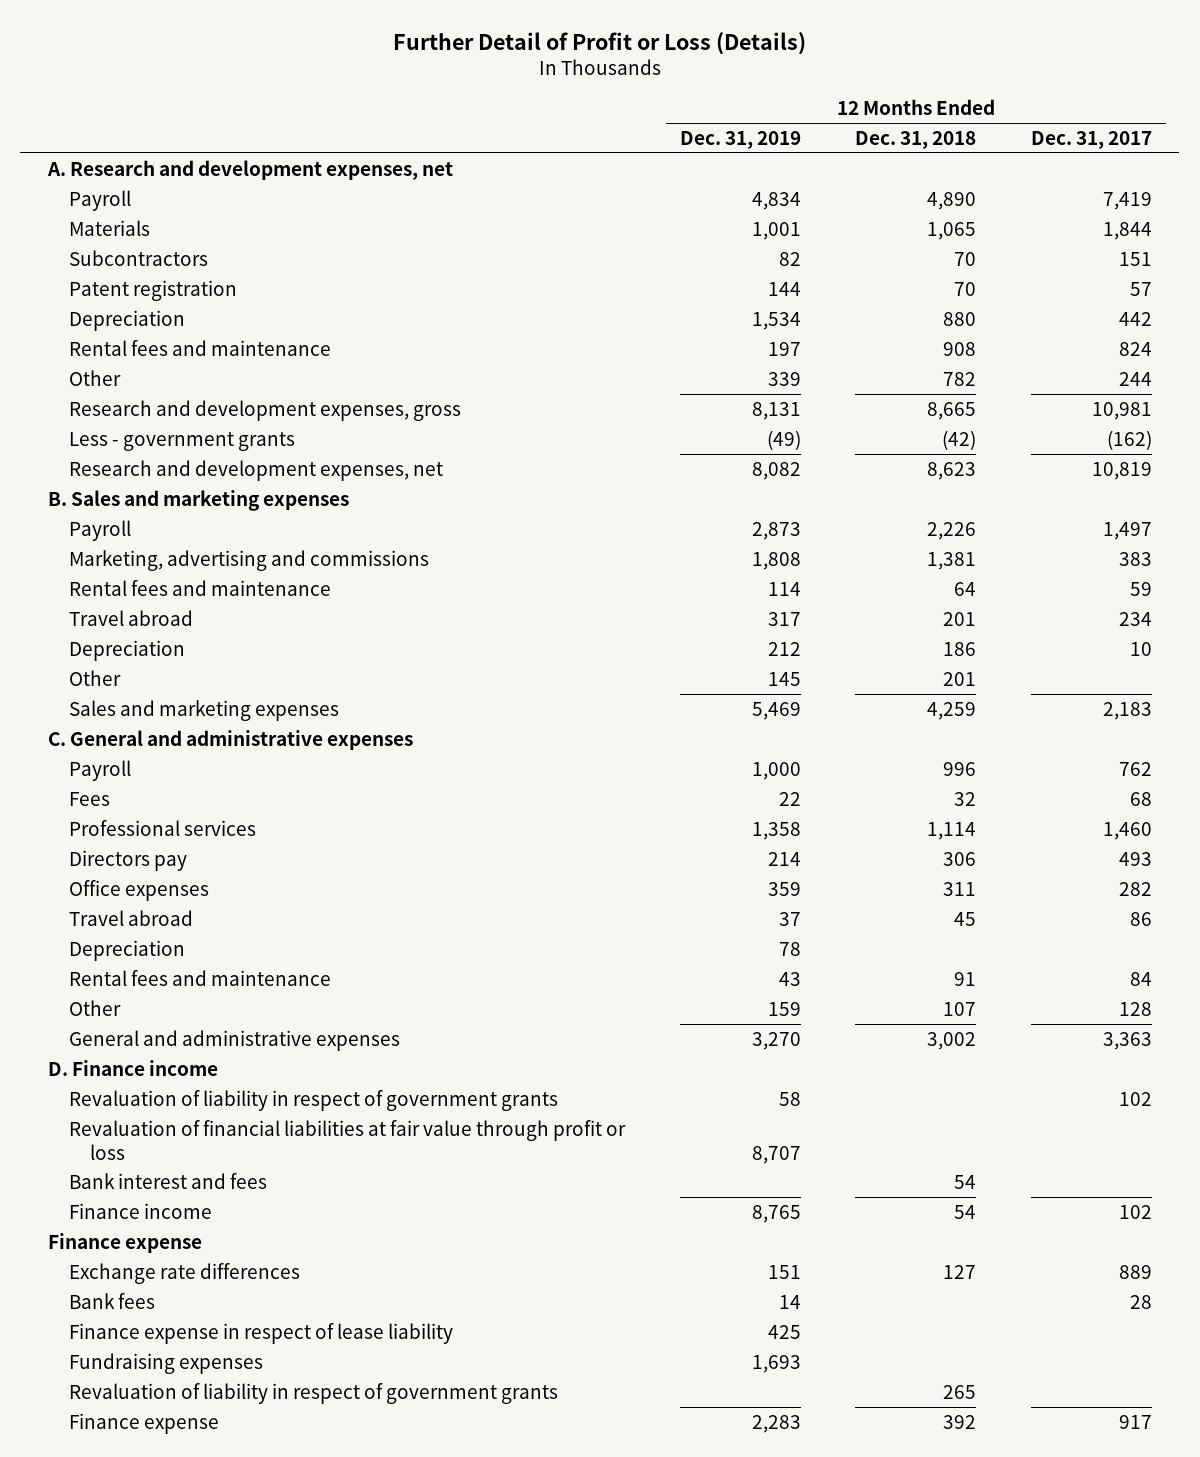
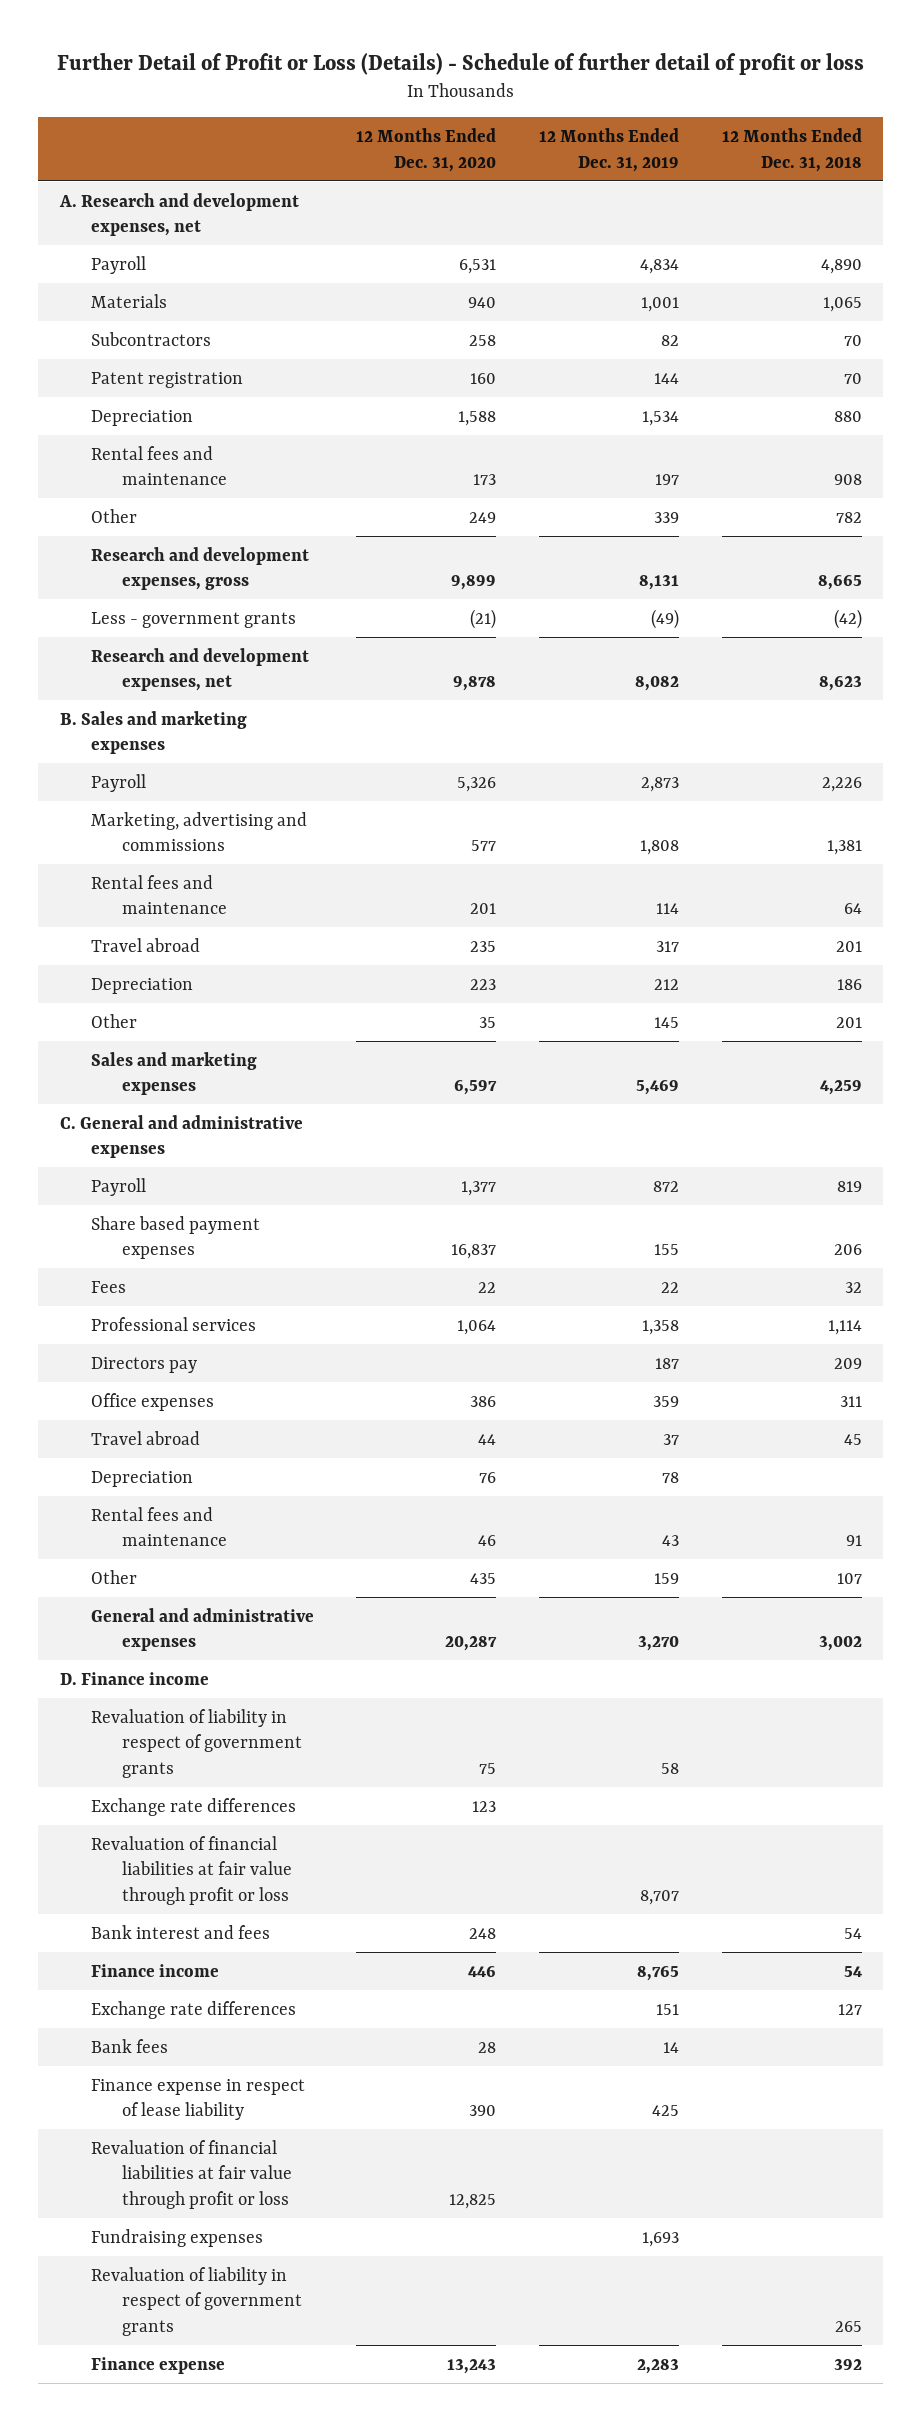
[392,31,806,55] Further Detail of Profit or Loss (Details) -> [56,52,864,75] Further Detail of Profit or Loss (Details) - Schedule of further detail of profit or loss
[1031,130,1153,149] Dec. 31, 2017 -> none
none -> [356,127,497,172] 12 Months Ended Dec. 31, 2020
[751,761,801,780] 1,000 -> [653,1180,680,1192] 872
[943,761,977,776] 996 -> [836,1180,862,1192] 819
none -> [90,1215,260,1260] Share based payment expenses
[767,851,801,866] 214 -> [655,1357,680,1369] 187
[943,851,977,866] 306 -> [833,1357,862,1369] 209
none -> [90,1797,296,1816] Exchange rate differences
[47,1232,202,1253] Finance expense -> none
none -> [90,2139,292,2209] Revaluation of financial liabilities at fair value through profit or loss

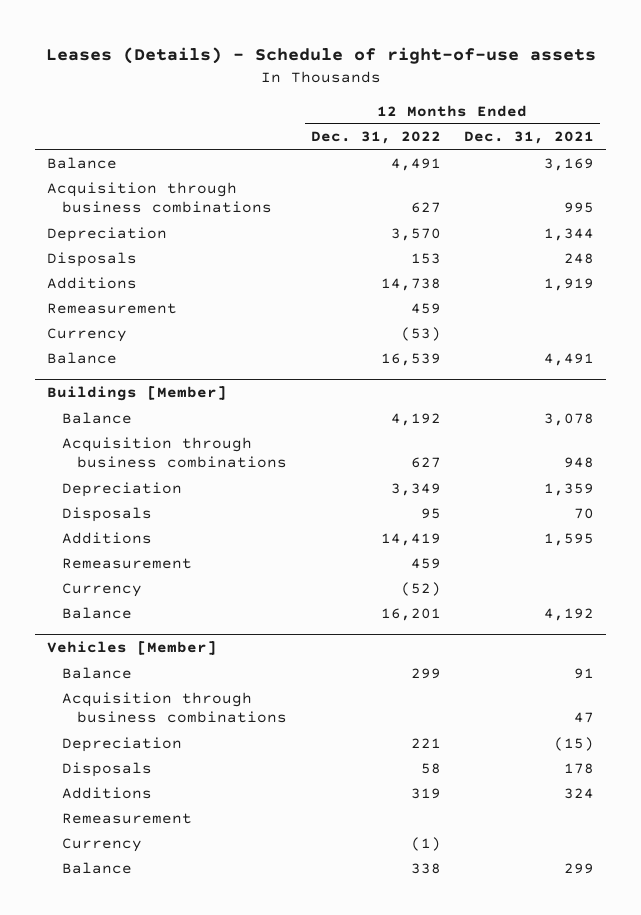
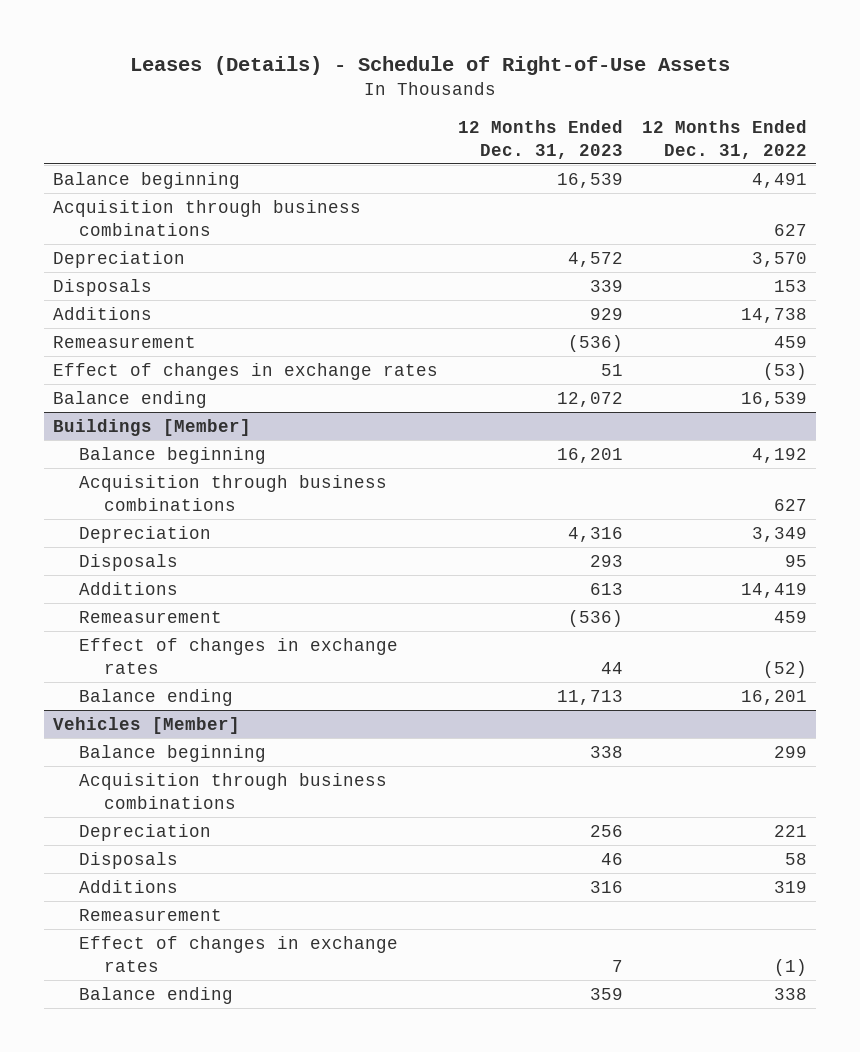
[45,47,596,65] Leases (Details) - Schedule of right-of-use assets -> [130,56,731,76] Leases (Details) - Schedule of Right-of-Use Assets
[464,131,595,145] Dec. 31, 2021 -> none
none -> [457,119,623,159] 12 Months Ended Dec. 31, 2023
[46,156,117,169] Balance -> [53,171,241,189] Balance beginning
[46,327,127,342] Currency -> [53,362,439,380] Effect of changes in exchange rates
[46,351,117,364] Balance -> [53,390,208,408] Balance ending
[61,411,132,424] Balance -> [78,446,266,464] Balance beginning
[61,582,142,597] Currency -> [78,637,398,674] Effect of changes in exchange rates
[61,606,132,619] Balance -> [78,688,233,706] Balance ending
[61,666,132,679] Balance -> [78,744,266,762] Balance beginning
[61,837,142,852] Currency -> [78,935,398,972] Effect of changes in exchange rates
[61,861,132,874] Balance -> [78,986,233,1004] Balance ending

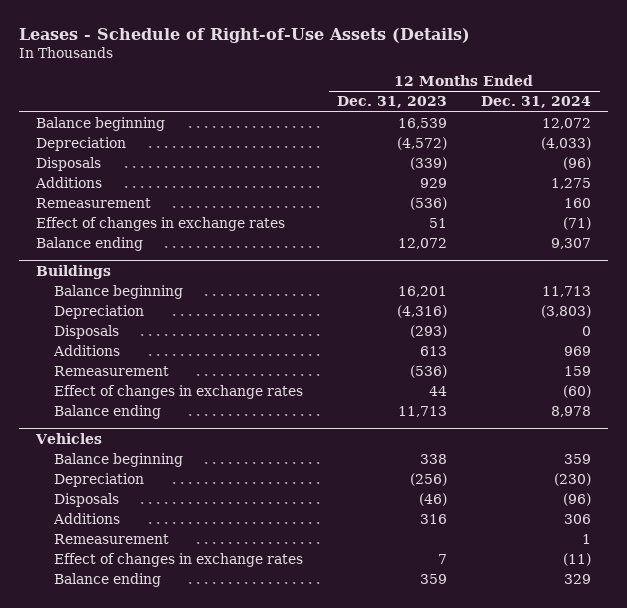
[130,56,731,76] Leases (Details) - Schedule of Right-of-Use Assets -> [18,27,470,43] Leases - Schedule of Right-of-Use Assets (Details)
[641,119,807,159] 12 Months Ended Dec. 31, 2022 -> none
none -> [481,96,592,109] Dec. 31, 2024
[53,199,362,236] Acquisition through business combinations -> none
[567,251,623,267] 4,572 -> [397,136,448,150] (4,572)
[589,279,623,292] 339 -> [410,156,448,170] (339)
[53,418,252,436] Buildings [Member] -> [35,264,111,279] Buildings
[78,474,387,511] Acquisition through business combinations -> none
[567,526,623,542] 4,316 -> [397,304,448,318] (4,316)
[589,554,623,567] 293 -> [410,324,448,338] (293)
[53,716,241,734] Vehicles [Member] -> [34,432,102,444] Vehicles
[78,772,387,809] Acquisition through business combinations -> none
[589,824,623,837] 256 -> [410,472,448,486] (256)
[600,852,623,865] 46 -> [419,492,448,506] (46)

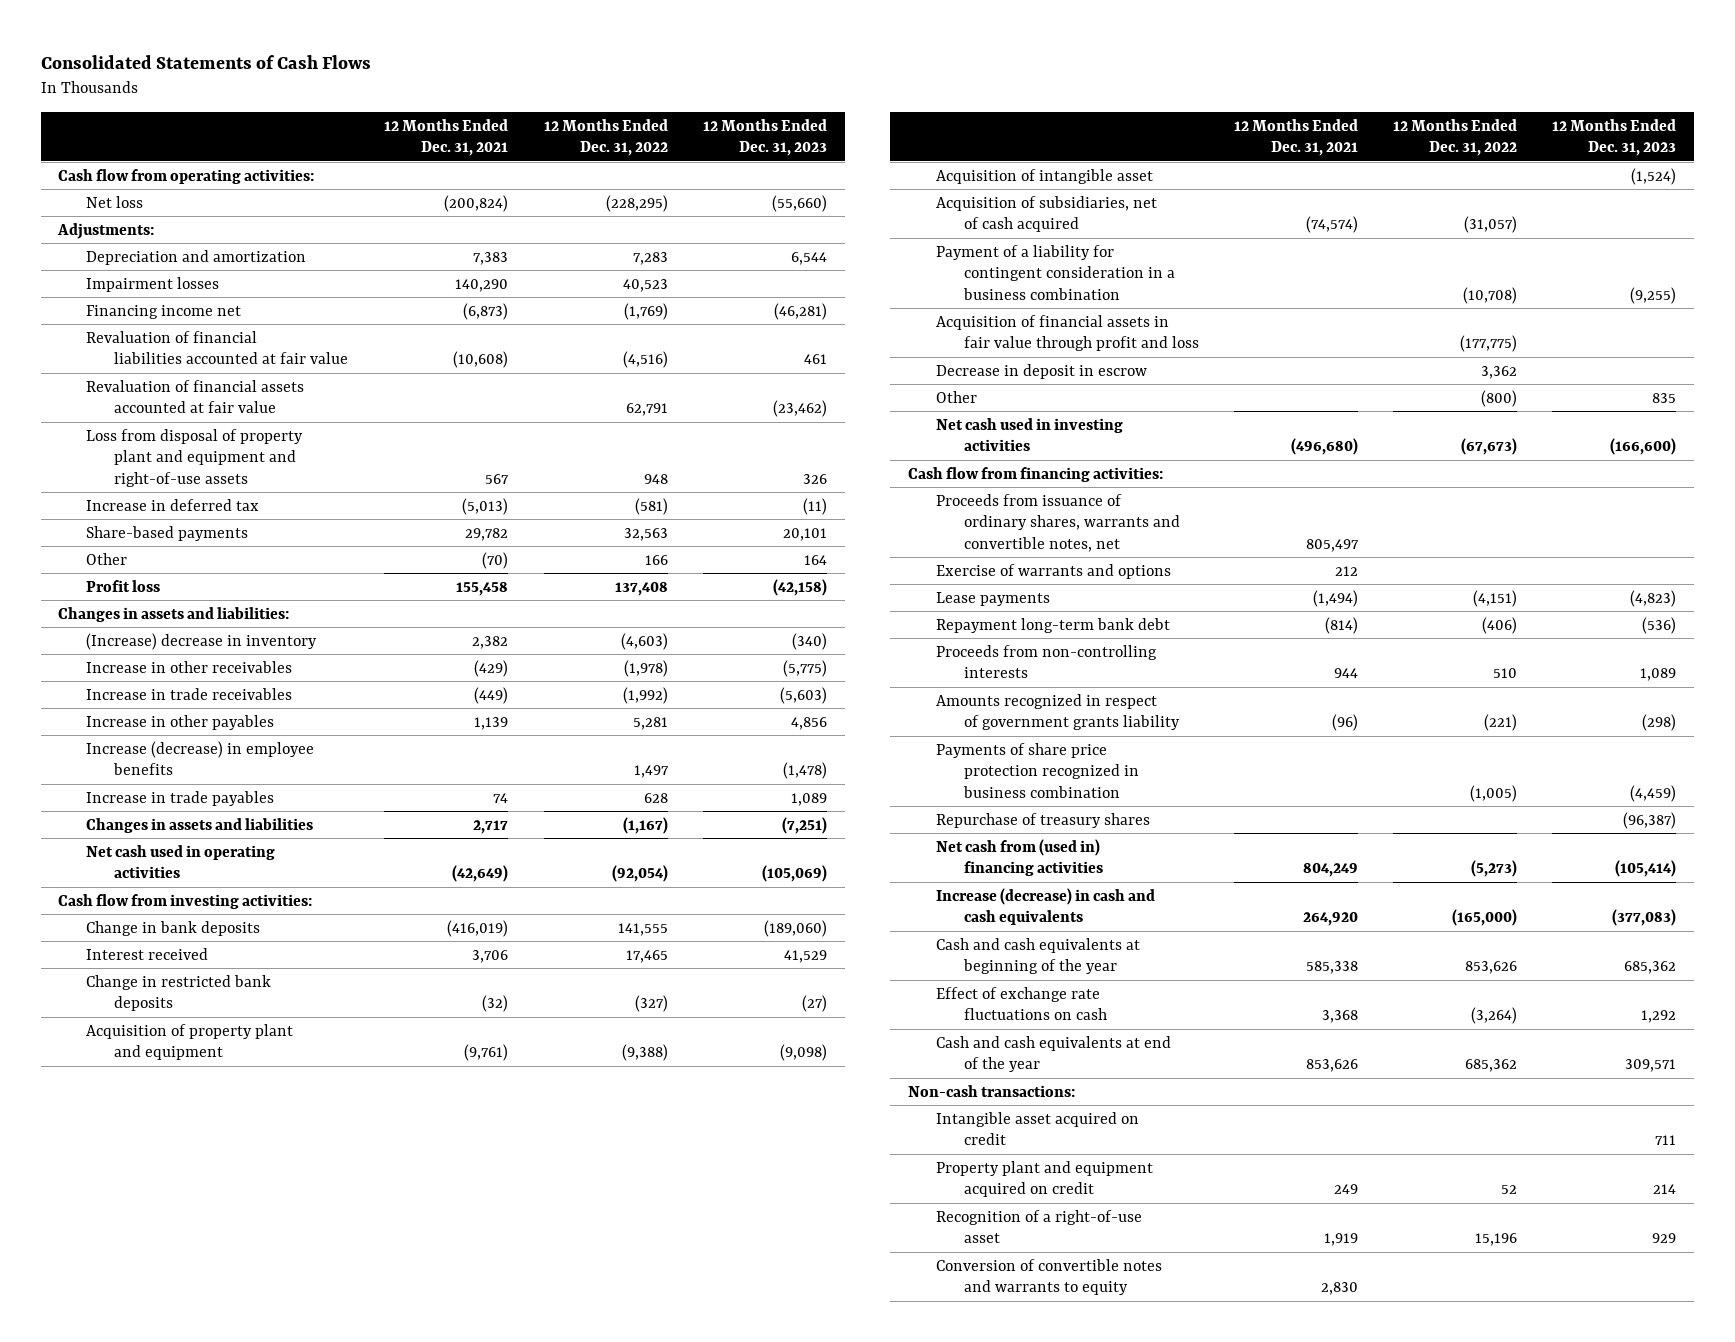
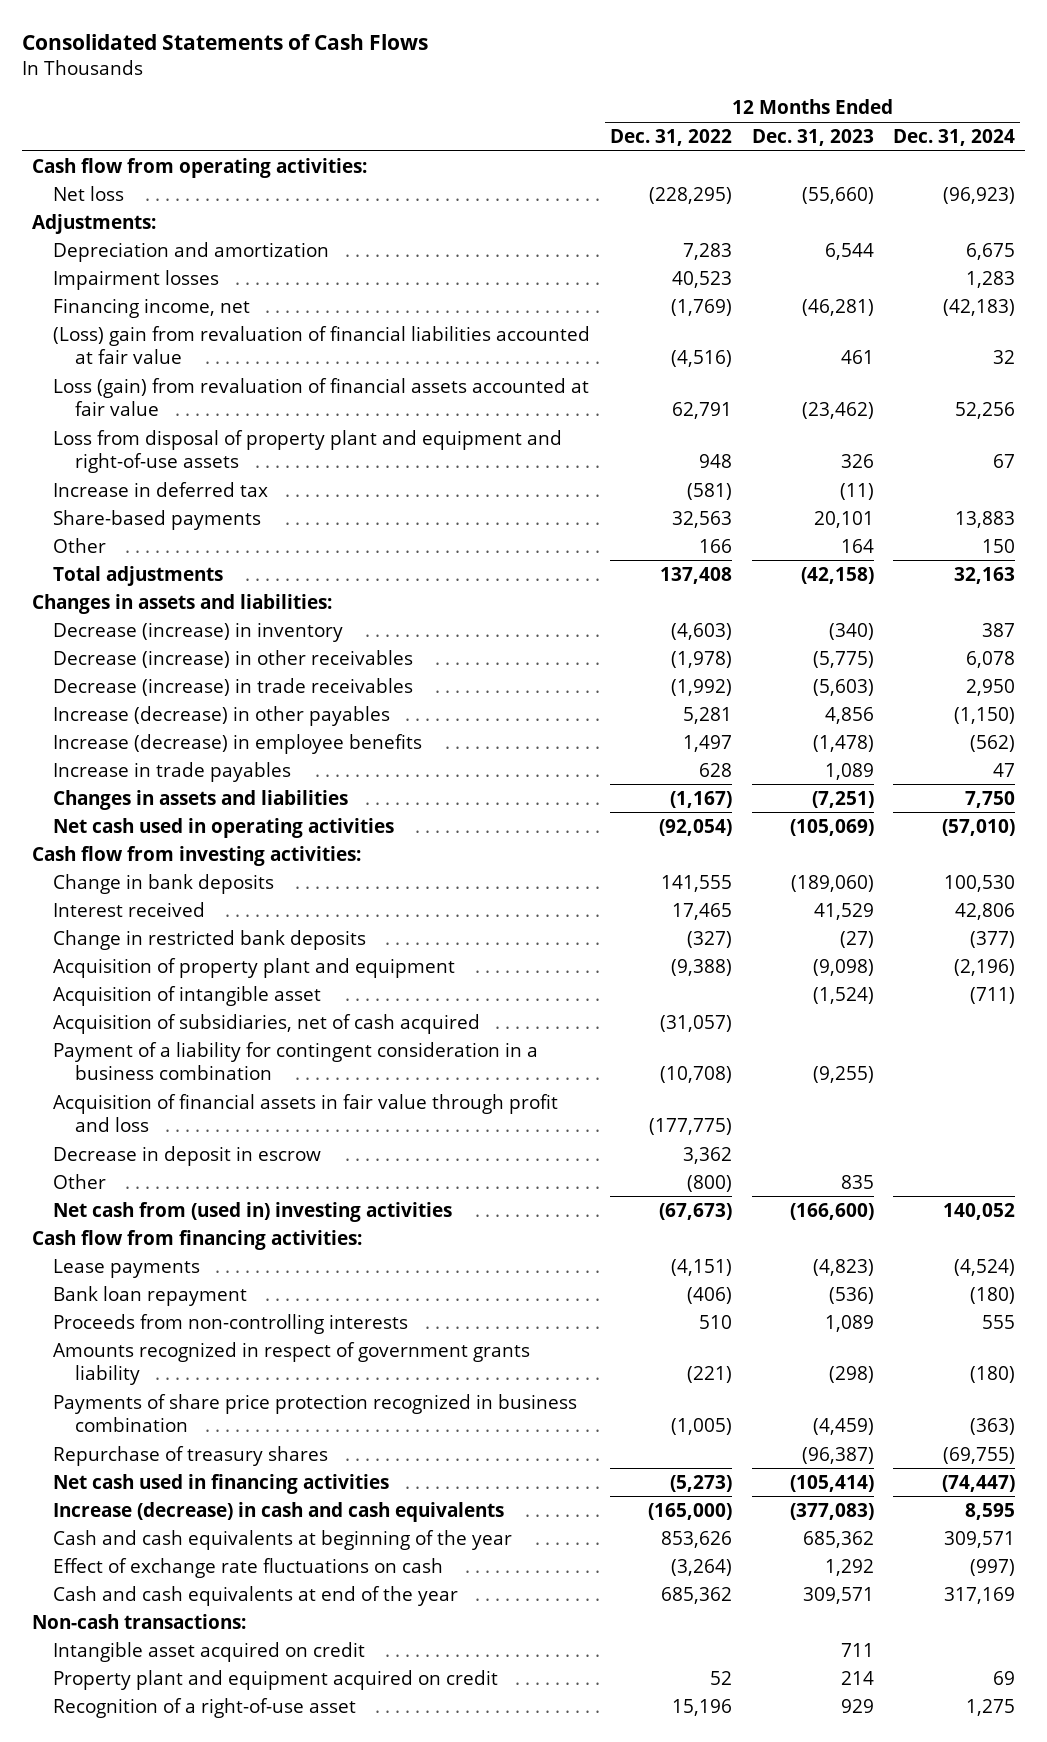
[384,118,509,157] 12 Months Ended Dec. 31, 2021 -> none
none -> [893,128,1016,146] Dec. 31, 2024
[86,304,242,319] Financing income net -> [53,297,251,318] Financing income, net
[86,330,349,365] Revaluation of financial liabilities accounted at fair value -> [53,325,591,364] (Loss) gain from revaluation of financial liabilities accounted at fair value
[86,379,305,414] Revaluation of financial assets accounted at fair value -> [53,377,590,416] Loss (gain) from revaluation of financial assets accounted at fair value
[86,579,161,592] Profit loss -> [53,565,224,586] Total adjustments
[86,632,318,650] (Increase) decrease in inventory -> [53,621,344,642] Decrease (increase) in inventory
[86,660,293,673] Increase in other receivables -> [53,649,414,668] Decrease (increase) in other receivables
[86,687,293,700] Increase in trade receivables -> [53,677,414,696] Decrease (increase) in trade receivables
[86,714,275,730] Increase in other payables -> [53,705,391,726] Increase (decrease) in other payables
[935,417,1123,452] Net cash used in investing activities -> [53,1201,453,1222] Net cash from (used in) investing activities
[935,493,1180,552] Proceeds from issuance of ordinary shares, warrants and convertible notes, net -> none
[935,563,1171,579] Exercise of warrants and options -> none
[935,617,1170,633] Repayment long-term bank debt -> [53,1285,248,1306] Bank loan repayment
[935,838,1103,877] Net cash from (used in) financing activities -> [53,1473,390,1494] Net cash used in financing activities
[935,1258,1162,1296] Conversion of convertible notes and warrants to equity -> none

